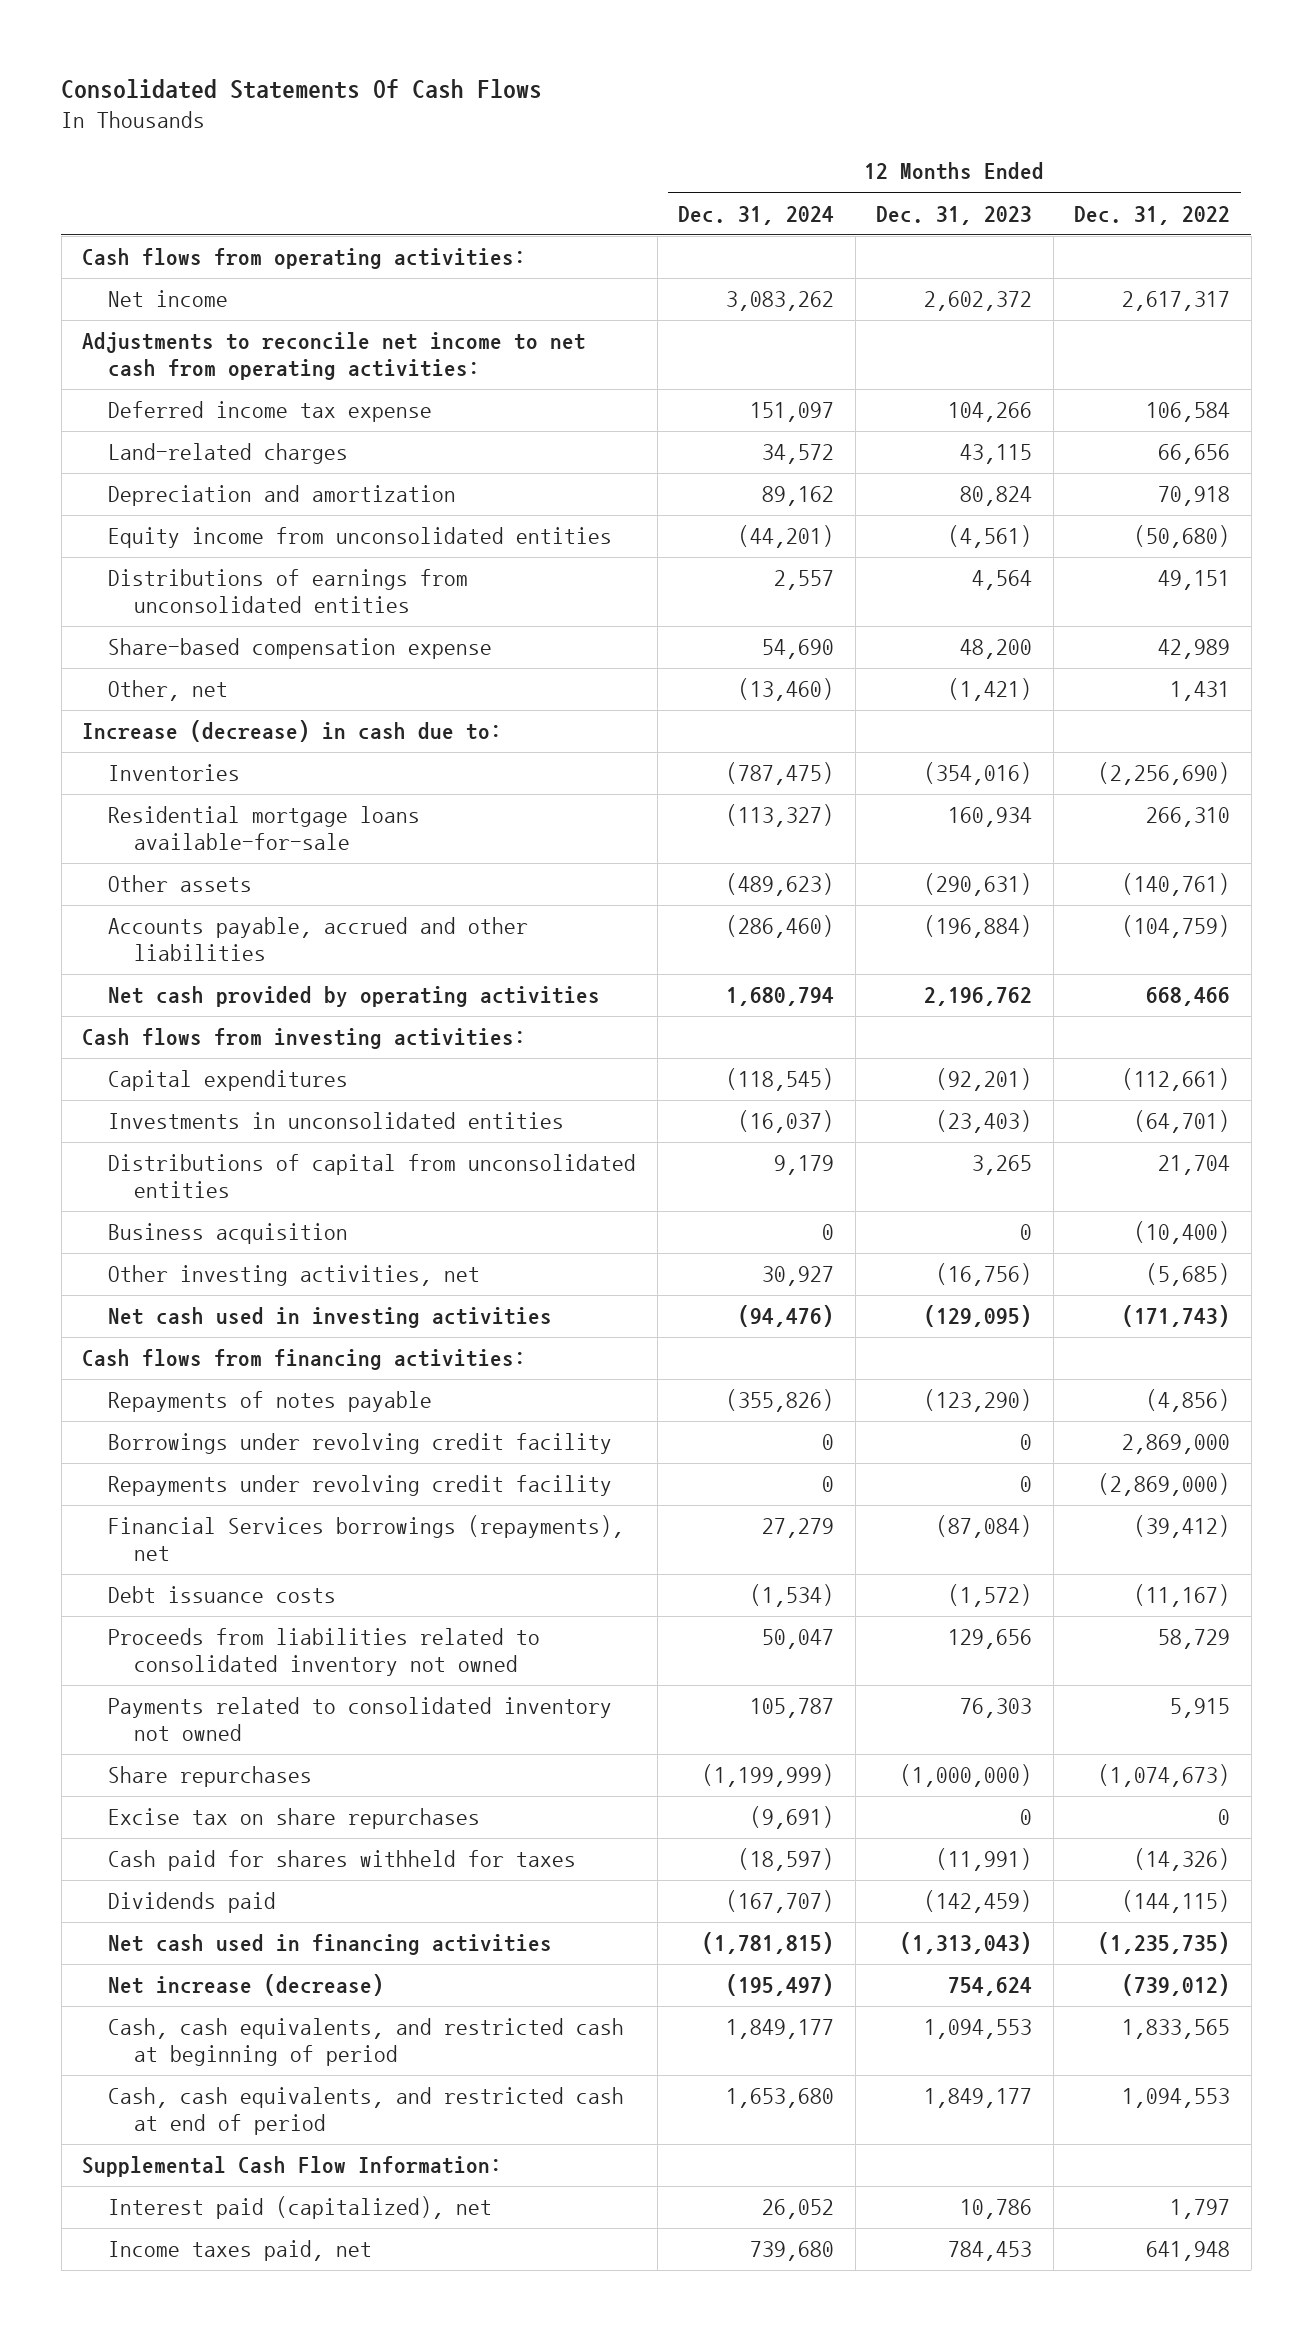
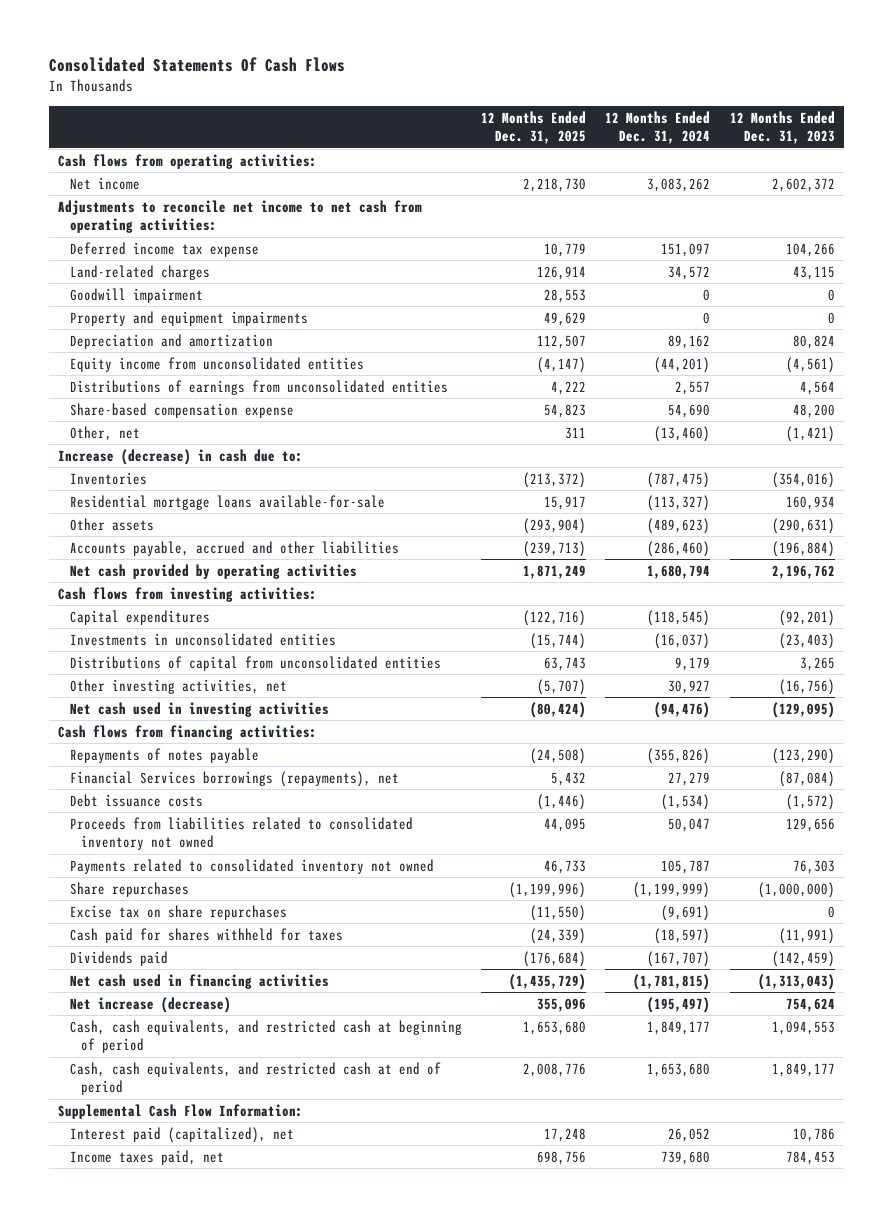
[1074,205,1231,225] Dec. 31, 2022 -> none
none -> [480,110,586,145] 12 Months Ended Dec. 31, 2025
none -> [69,287,203,303] Goodwill impairment
none -> [69,310,308,326] Property and equipment impairments
[108,1223,349,1245] Business acquisition -> none
[108,1433,613,1455] Borrowings under revolving credit facility -> none
[108,1475,613,1497] Repayments under revolving credit facility -> none

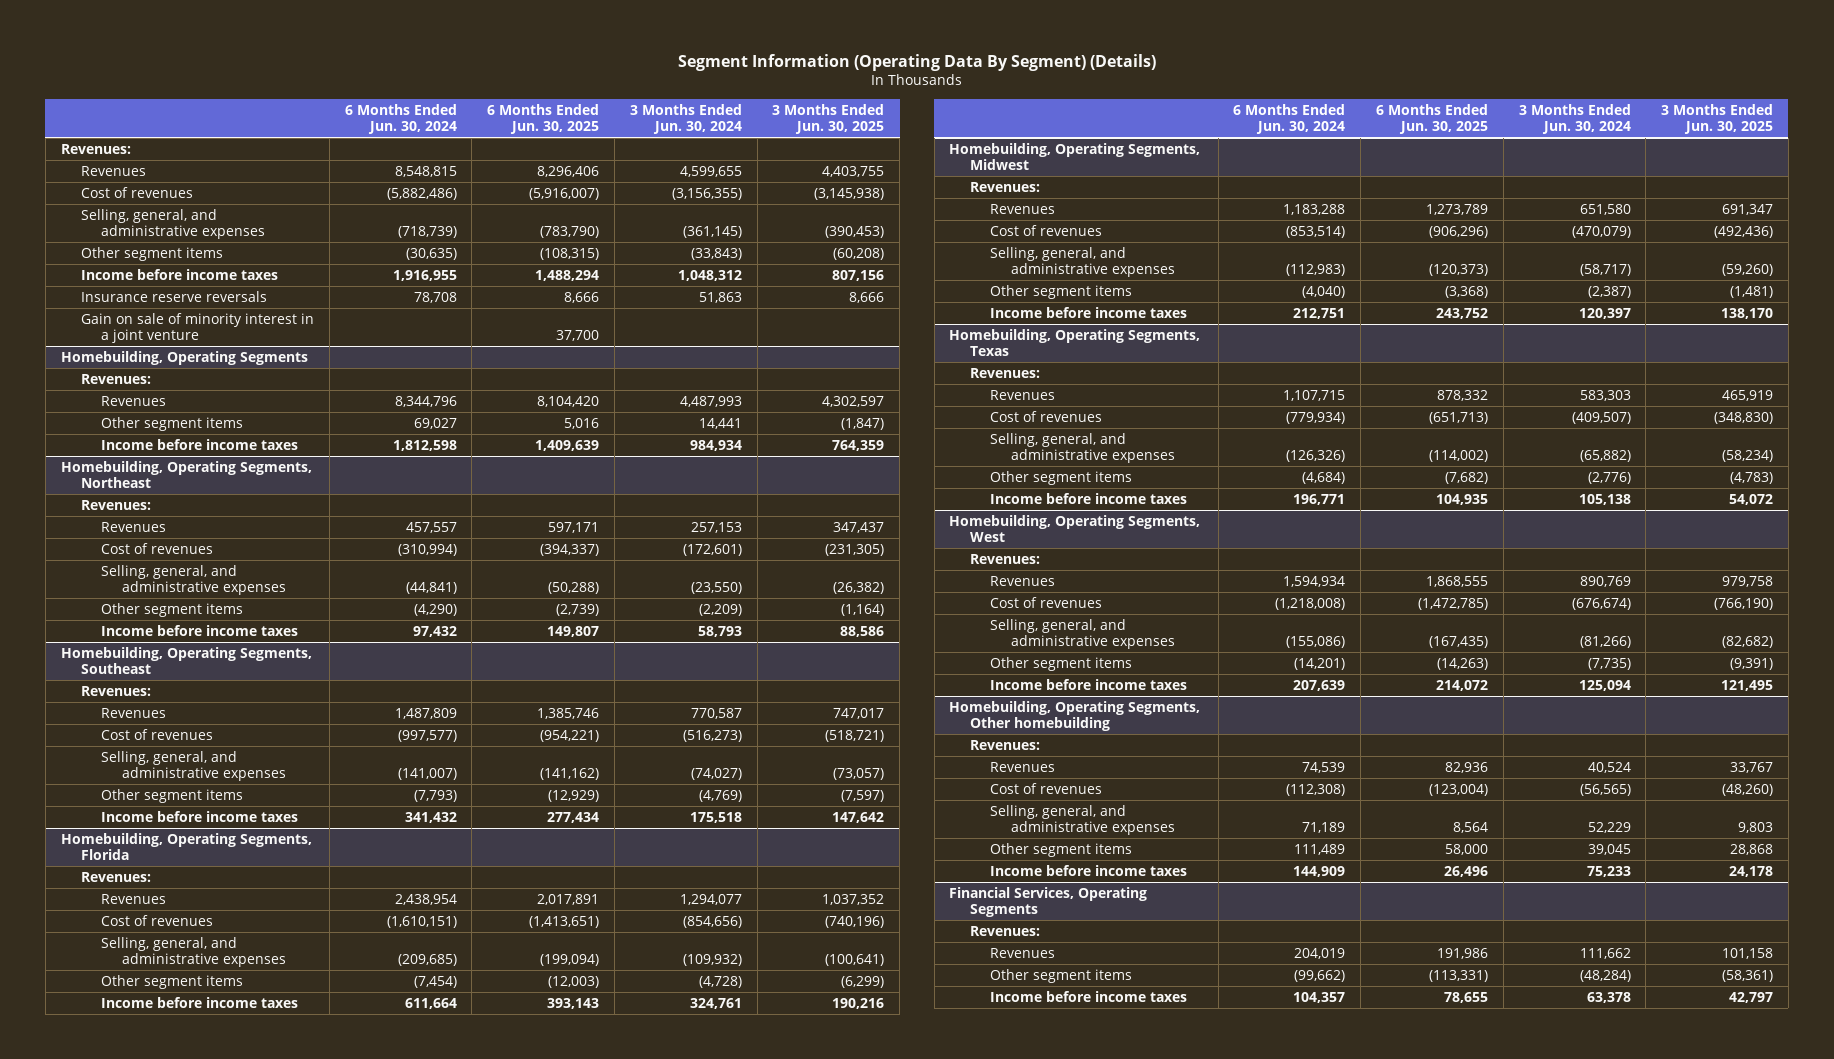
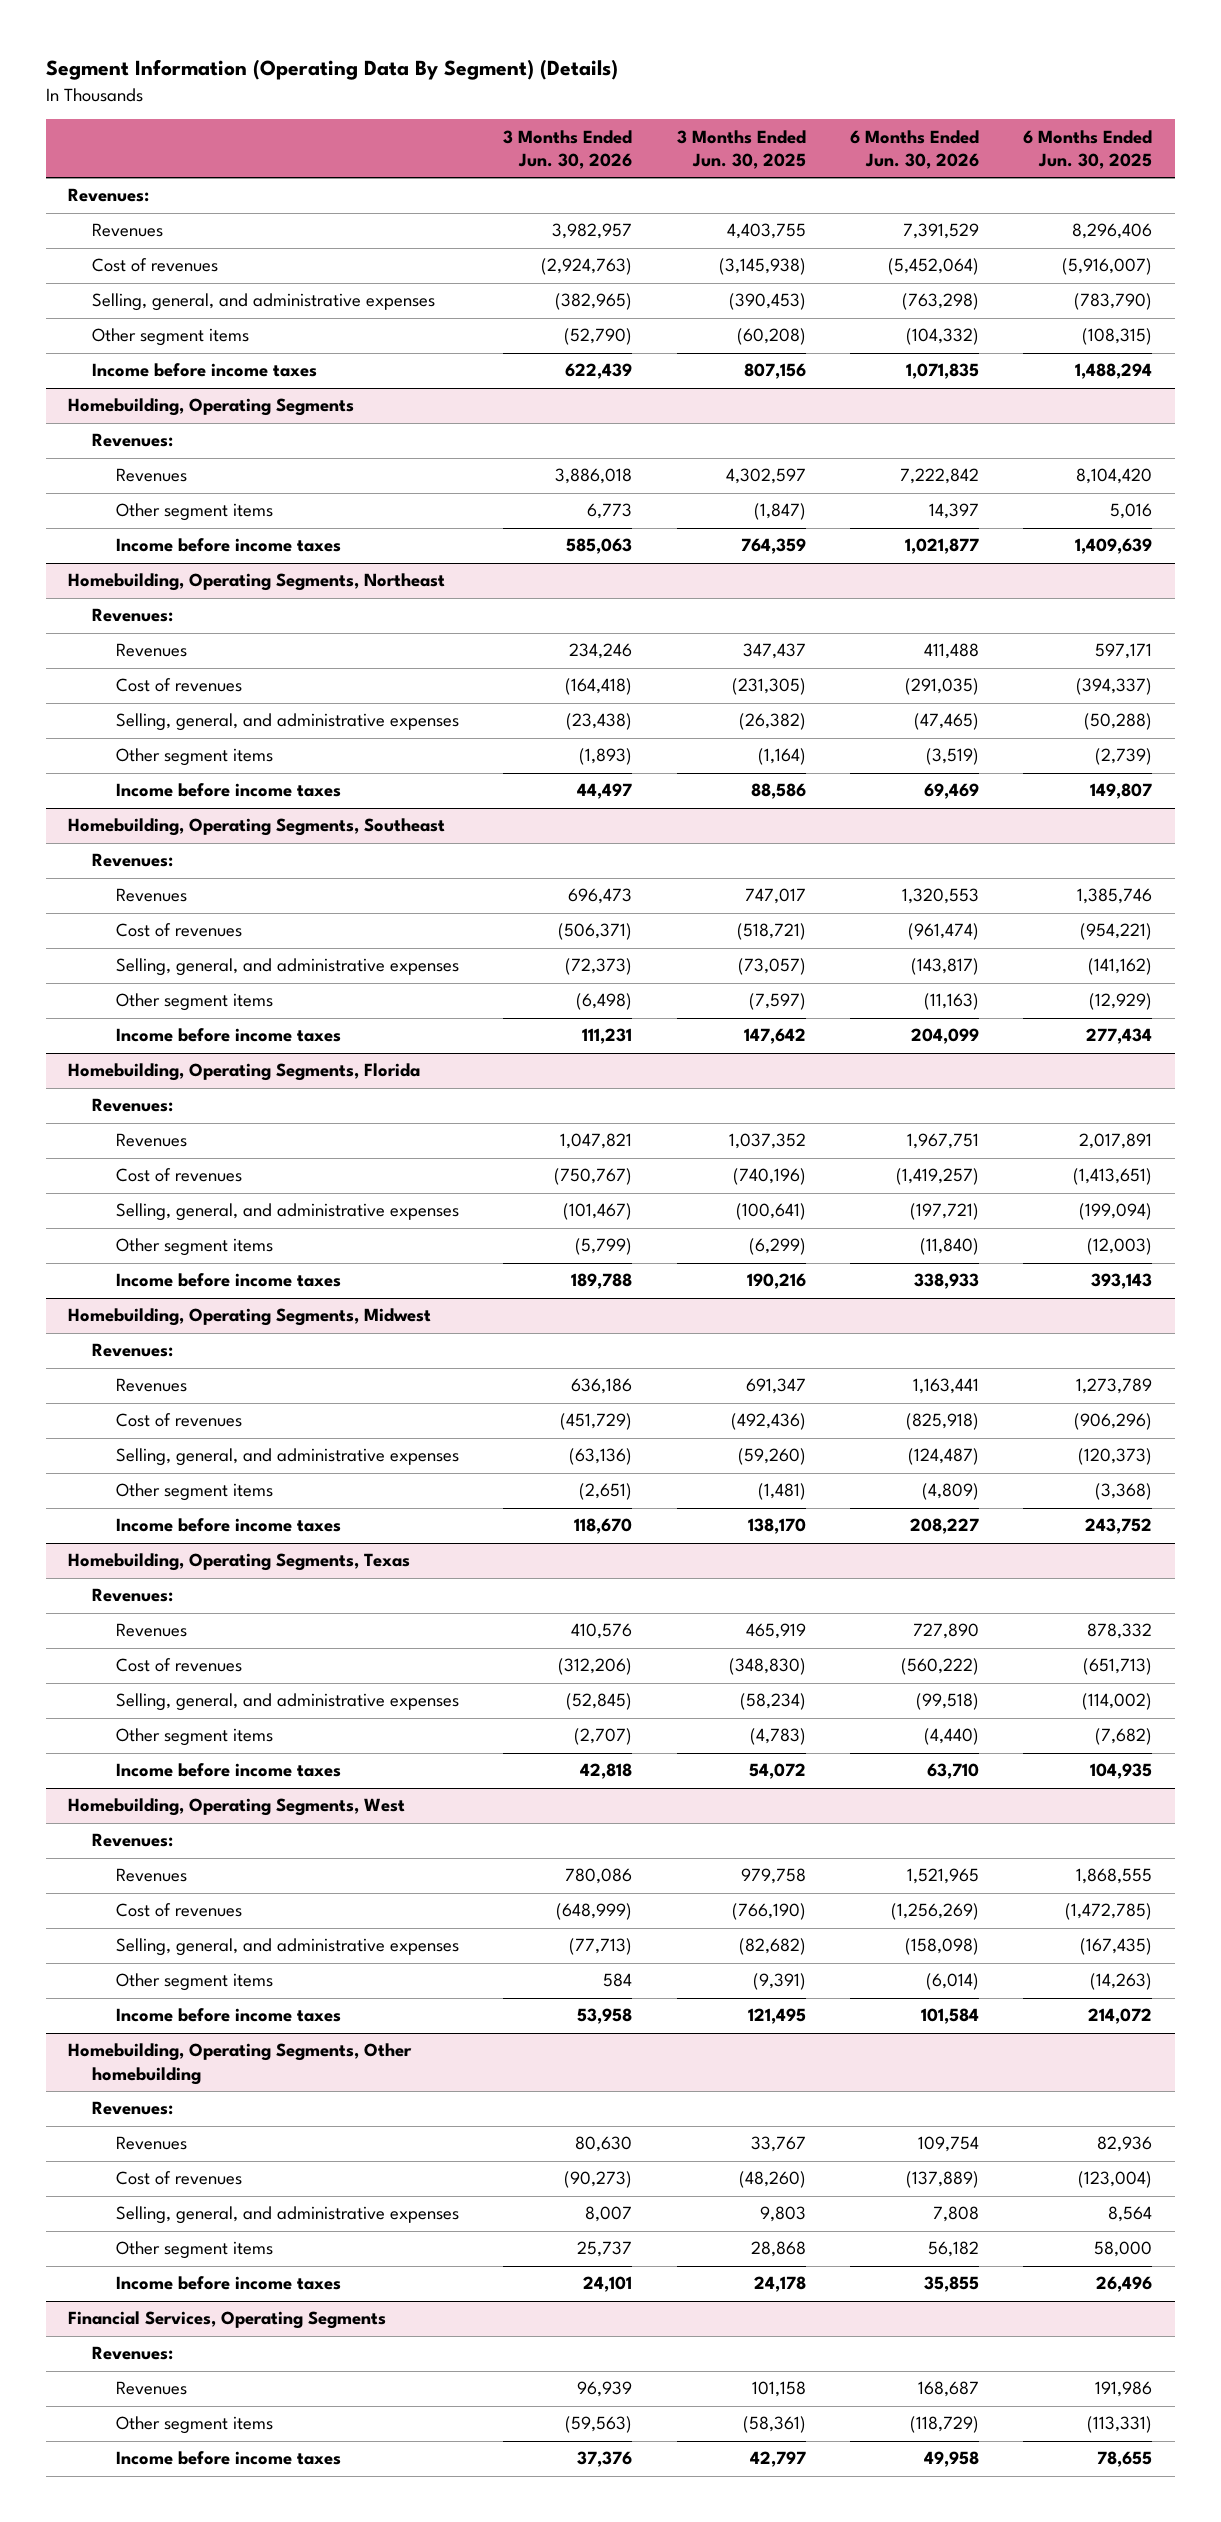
[344,103,457,135] 6 Months Ended Jun. 30, 2024 -> none
[629,103,742,135] 3 Months Ended Jun. 30, 2024 -> none
none -> [503,129,633,170] 3 Months Ended Jun. 30, 2026
none -> [850,129,980,170] 6 Months Ended Jun. 30, 2026
[81,290,268,302] Insurance reserve reversals -> none
[81,312,315,344] Gain on sale of minority interest in a joint venture -> none

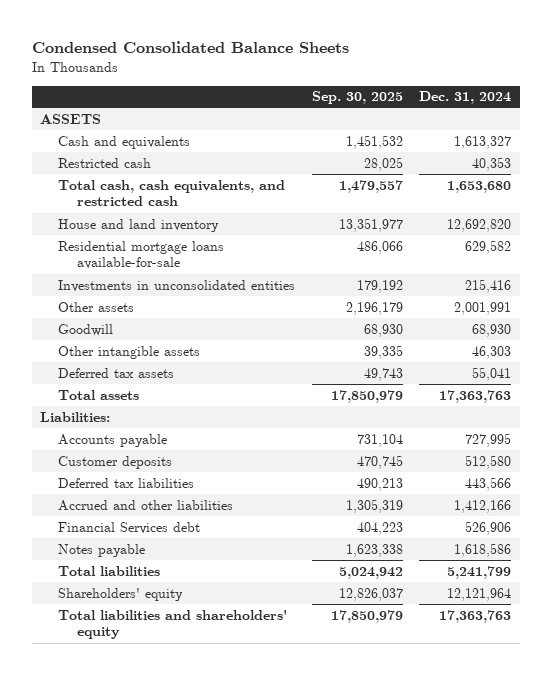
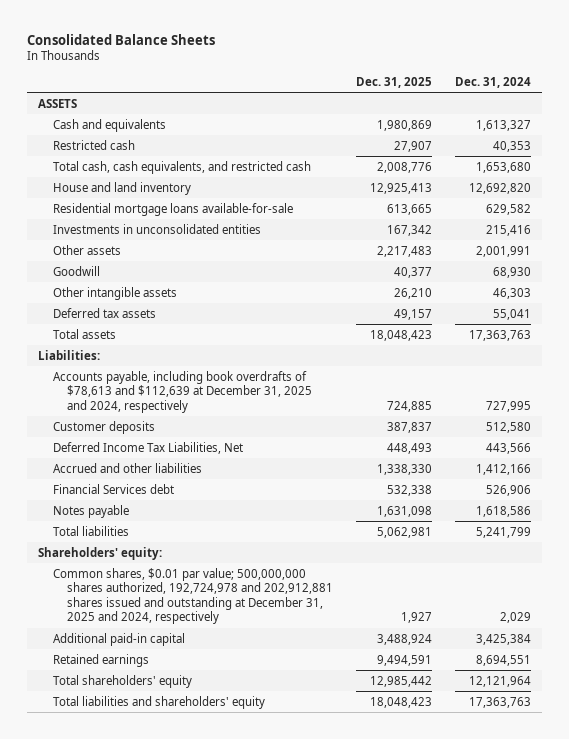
[31,41,349,54] Condensed Consolidated Balance Sheets -> [27,33,216,45] Consolidated Balance Sheets
[311,91,403,105] Sep. 30, 2025 -> none
none -> [356,77,433,89] Dec. 31, 2025
[58,433,168,447] Accounts payable -> [52,370,313,413] Accounts payable, including book overdrafts of $78,613 and $112,639 at December 31, 2025 and 2024, respectively
[58,477,195,488] Deferred tax liabilities -> [52,441,243,454] Deferred Income Tax Liabilities, Net
none -> [38,546,163,560] Shareholders' equity:
none -> [52,567,334,625] Common shares, $0.01 par value; 500,000,000 shares authorized, 192,724,978 and 202,912,881 shares issued and outstanding at December 31, 2025 and 2024, respectively
none -> [52,632,185,646] Additional paid-in capital
none -> [52,653,149,667] Retained earnings
[58,587,184,601] Shareholders' equity -> [52,674,192,688] Total shareholders' equity

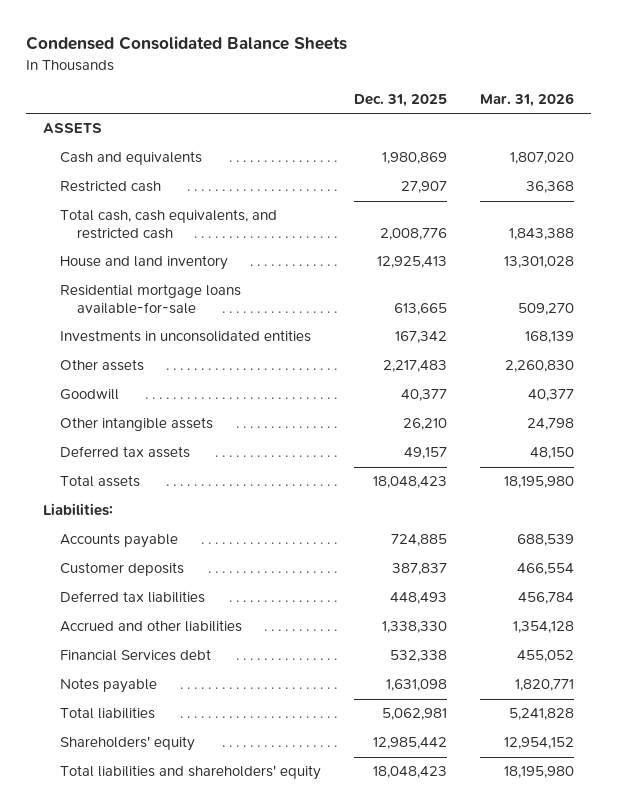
[27,33,216,45] Consolidated Balance Sheets -> [26,36,348,51] Condensed Consolidated Balance Sheets
[454,77,531,89] Dec. 31, 2024 -> none
none -> [480,92,575,107] Mar. 31, 2026
[52,370,313,413] Accounts payable, including book overdrafts of $78,613 and $112,639 at December 31, 2025 and 2024, respectively -> [59,533,178,549] Accounts payable
[52,441,243,454] Deferred Income Tax Liabilities, Net -> [59,591,205,604] Deferred tax liabilities
[38,546,163,560] Shareholders' equity: -> none
[52,567,334,625] Common shares, $0.01 par value; 500,000,000 shares authorized, 192,724,978 and 202,912,881 shares issued and outstanding at December 31, 2025 and 2024, respectively -> none
[52,632,185,646] Additional paid-in capital -> none
[52,653,149,667] Retained earnings -> none
[52,674,192,688] Total shareholders' equity -> [59,736,195,752] Shareholders' equity

